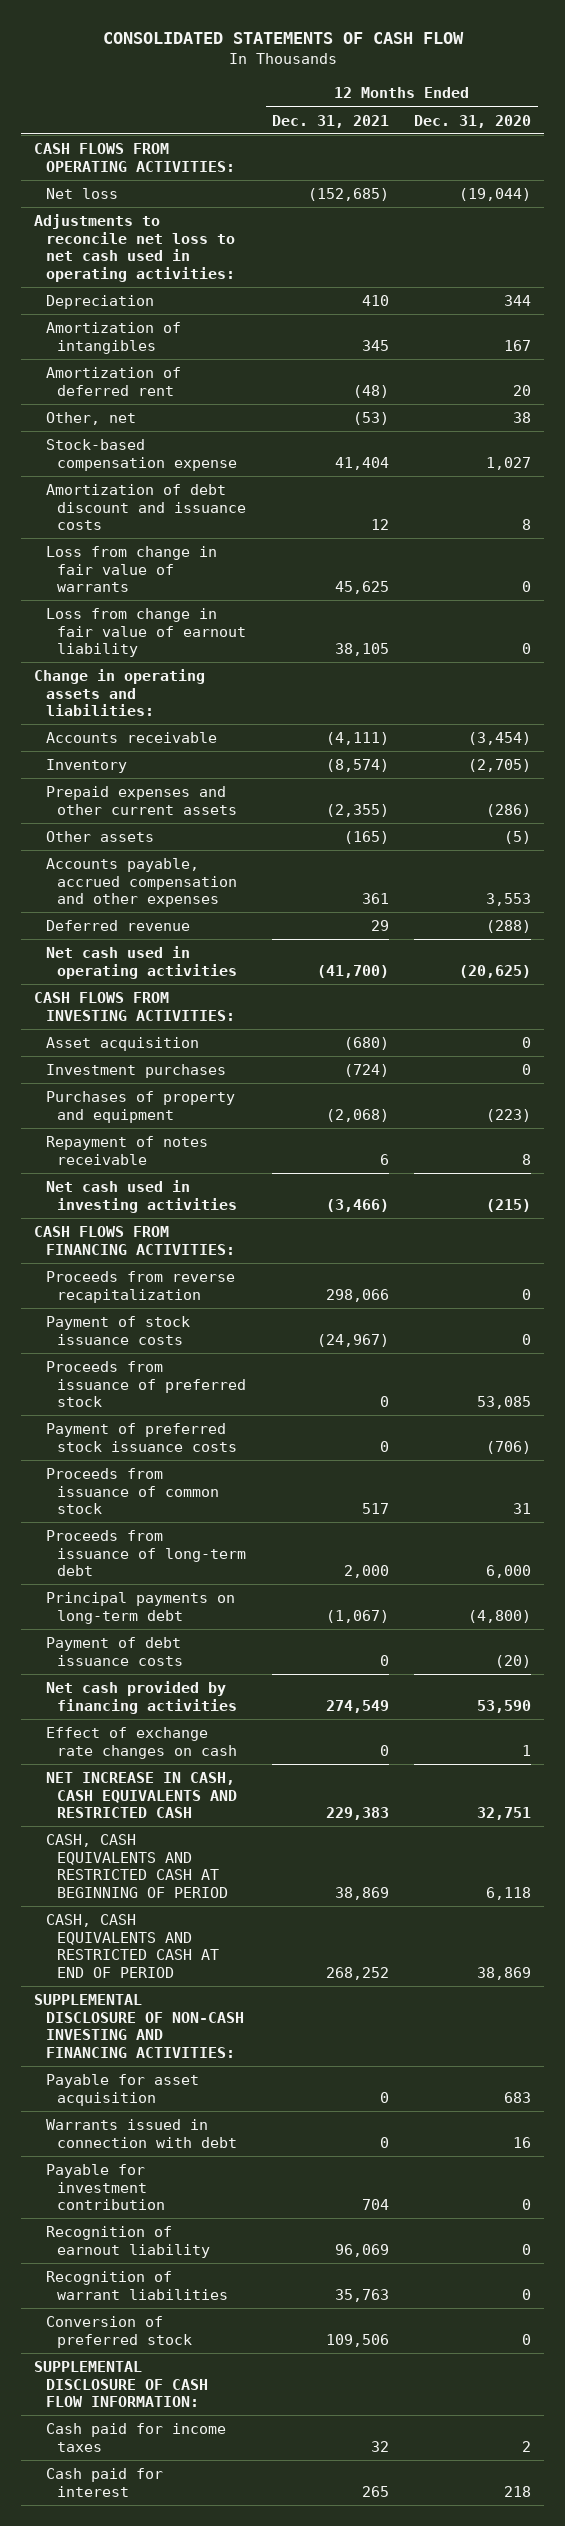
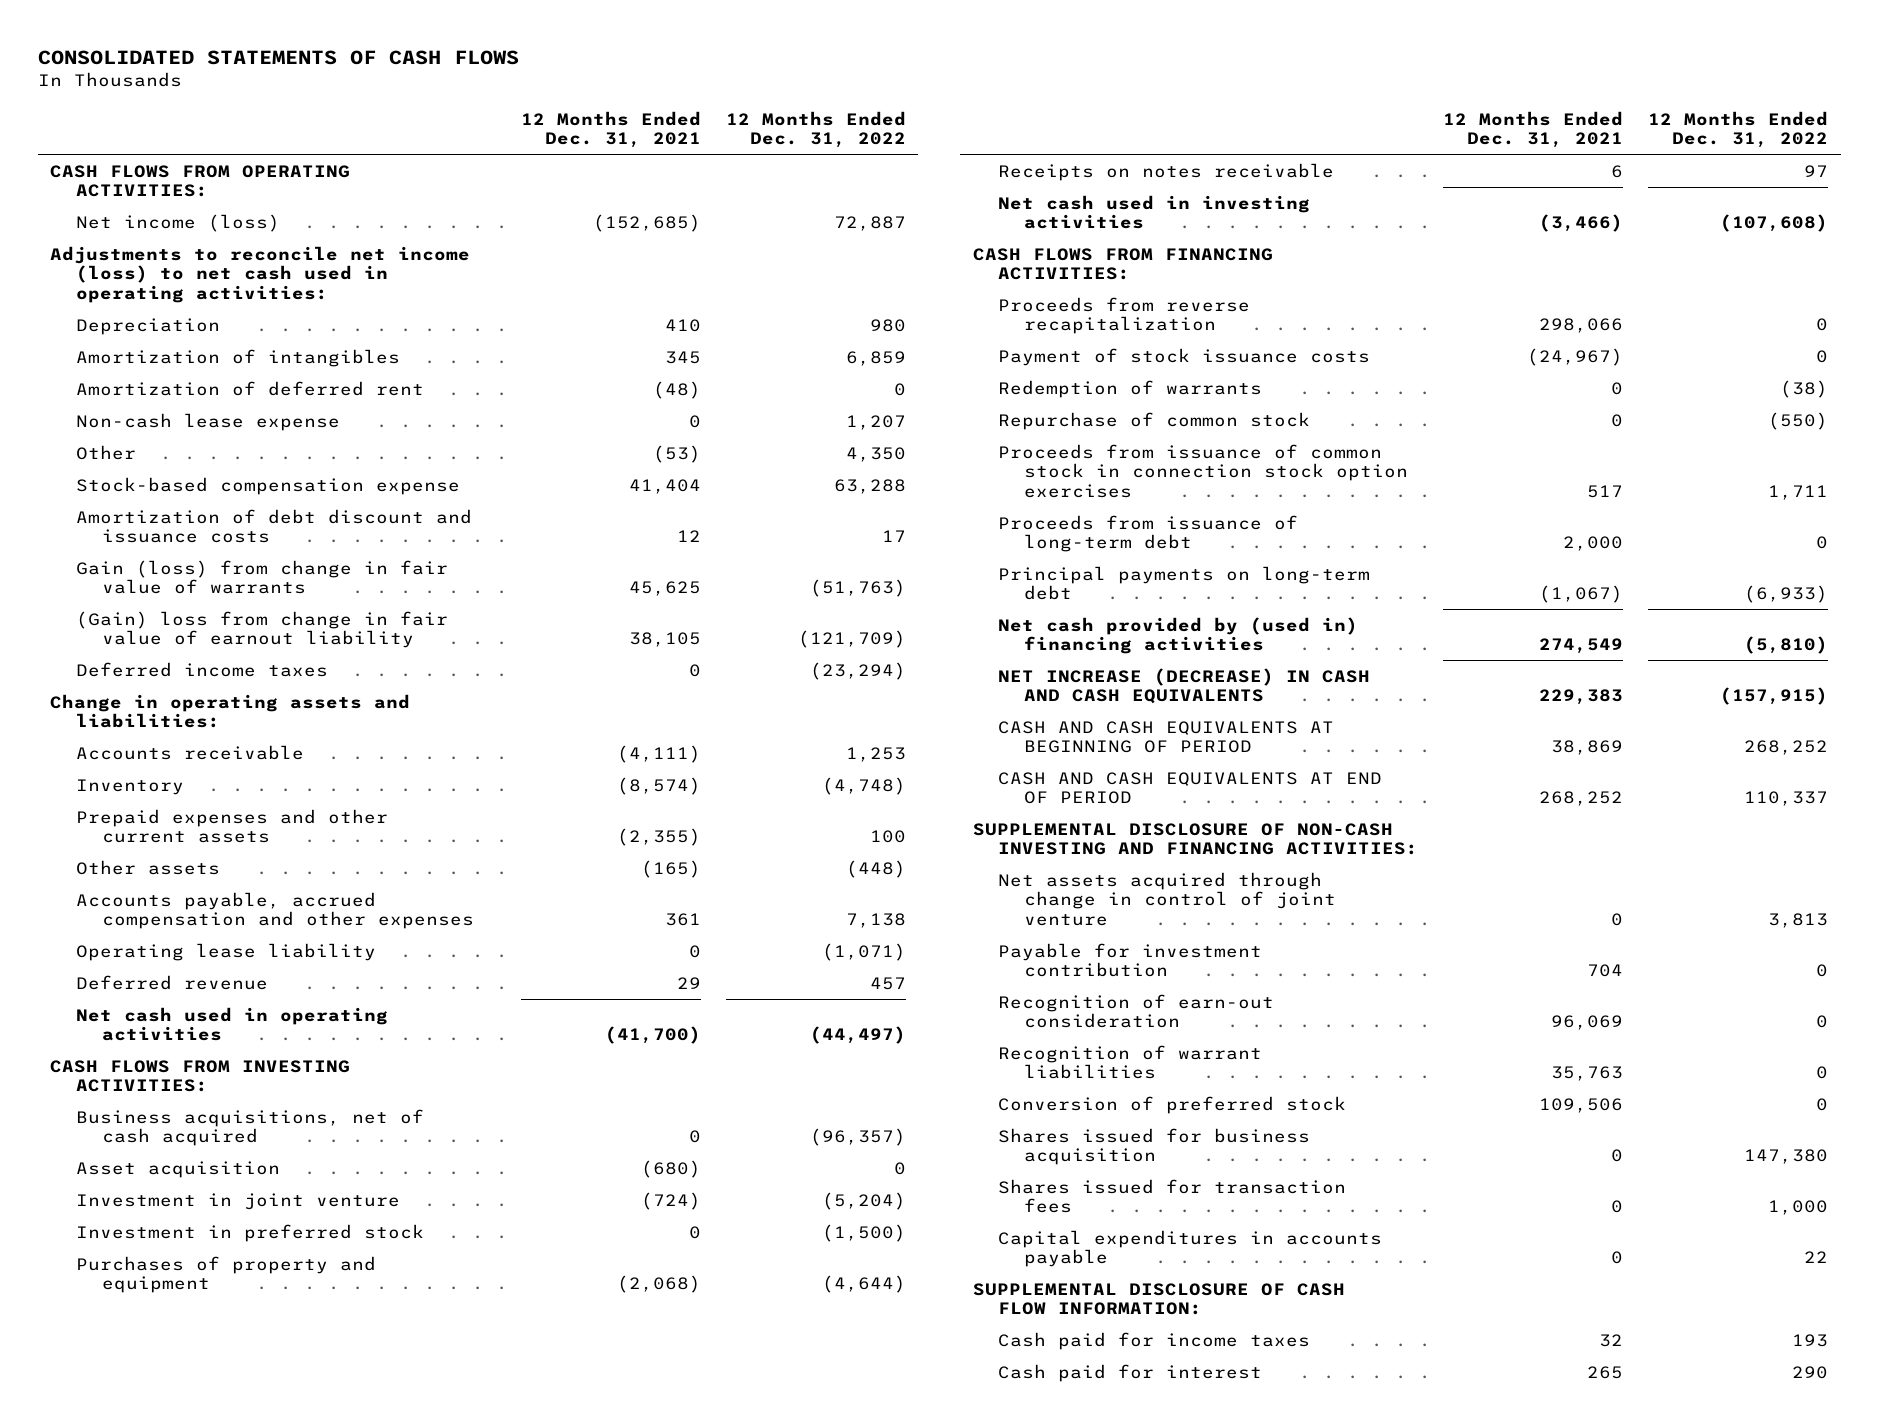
[102,32,464,45] CONSOLIDATED STATEMENTS OF CASH FLOW -> [37,49,519,65] CONSOLIDATED STATEMENTS OF CASH FLOWS
[414,114,532,128] Dec. 31, 2020 -> none
none -> [725,110,906,149] 12 Months Ended Dec. 31, 2022
[45,188,118,200] Net loss -> [75,213,280,232] Net income (loss)
[33,214,235,282] Adjustments to reconcile net loss to net cash used in operating activities: -> [50,245,471,303] Adjustments to reconcile net income (loss) to net cash used in operating activities:
none -> [75,412,340,431] Non-cash lease expense
[45,412,136,426] Other, net -> [75,444,136,460] Other
[45,546,217,593] Loss from change in fair value of warrants -> [75,559,448,595] Gain (loss) from change in fair value of warrants
[45,608,247,658] Loss from change in fair value of earnout liability -> [75,610,448,649] (Gain) loss from change in fair value of earnout liability
none -> [75,661,328,677] Deferred income taxes
none -> [75,942,376,961] Operating lease liability
none -> [75,1108,424,1147] Business acquisitions, net of cash acquired
[45,1064,226,1079] Investment purchases -> [75,1192,400,1210] Investment in joint venture
none -> [75,1223,424,1242] Investment in preferred stock
[45,1136,208,1165] Repayment of notes receivable -> [998,162,1335,181] Receipts on notes receivable
[45,1361,247,1408] Proceeds from issuance of preferred stock -> none
[45,1423,238,1452] Payment of preferred stock issuance costs -> none
none -> [998,379,1263,398] Redemption of warrants
none -> [998,411,1311,430] Repurchase of common stock
[45,1468,220,1515] Proceeds from issuance of common stock -> [998,443,1408,498] Proceeds from issuance of common stock in connection stock option exercises
[45,1637,184,1666] Payment of debt issuance costs -> none
[45,1727,238,1759] Effect of exchange rate changes on cash -> none
[45,1681,238,1714] Net cash provided by financing activities -> [998,616,1359,655] Net cash provided by (used in) financing activities
[45,1772,238,1819] NET INCREASE IN CASH, CASH EQUIVALENTS AND RESTRICTED CASH -> [998,667,1371,705] NET INCREASE (DECREASE) IN CASH AND CASH EQUIVALENTS
[45,1834,229,1898] CASH, CASH EQUIVALENTS AND RESTRICTED CASH AT BEGINNING OF PERIOD -> [998,720,1335,754] CASH AND CASH EQUIVALENTS AT BEGINNING OF PERIOD
[45,1914,220,1978] CASH, CASH EQUIVALENTS AND RESTRICTED CASH AT END OF PERIOD -> [998,771,1383,805] CASH AND CASH EQUIVALENTS AT END OF PERIOD
[45,2074,199,2106] Payable for asset acquisition -> none
[45,2119,238,2148] Warrants issued in connection with debt -> none
none -> [998,871,1336,926] Net assets acquired through change in control of joint venture
[45,2226,211,2258] Recognition of earnout liability -> [998,993,1275,1029] Recognition of earn-out consideration
none -> [998,1127,1311,1166] Shares issued for business acquisition
none -> [998,1178,1347,1214] Shares issued for transaction fees
none -> [998,1229,1383,1268] Capital expenditures in accounts payable

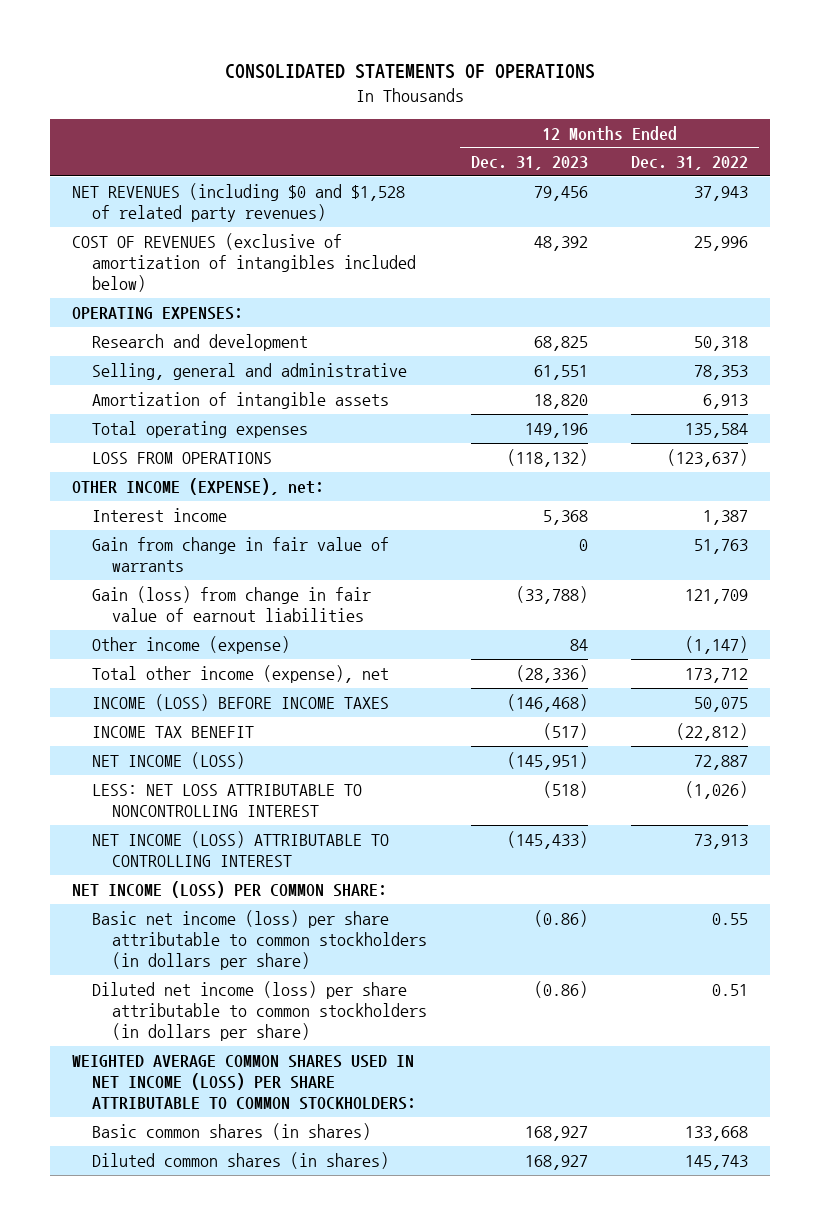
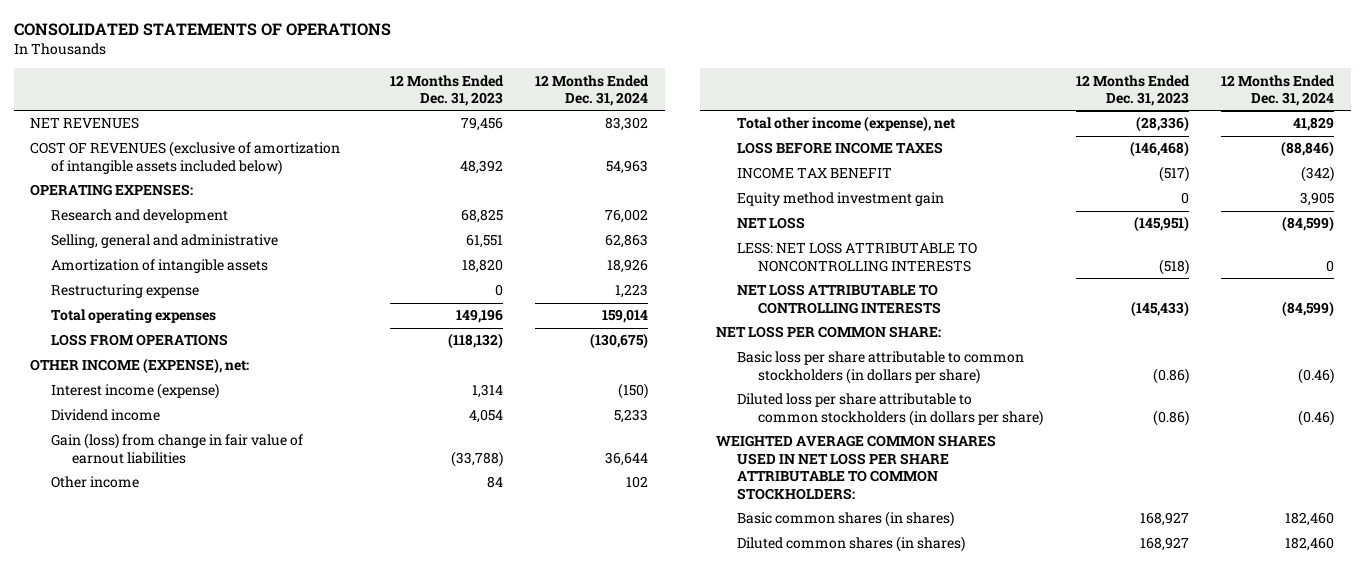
[631,156,749,171] Dec. 31, 2022 -> none
none -> [535,74,650,106] 12 Months Ended Dec. 31, 2024
[71,182,405,223] NET REVENUES (including $0 and $1,528 of related party revenues) -> [30,117,140,130] NET REVENUES
[71,232,417,293] COST OF REVENUES (exclusive of amortization of intangibles included below) -> [30,141,341,175] COST OF REVENUES (exclusive of amortization of intangible assets included below)
none -> [51,284,200,299] Restructuring expense
[92,536,390,573] Gain from change in fair value of warrants -> none
[92,507,228,522] Interest income -> [51,383,220,400] Interest income (expense)
[542,509,588,525] 5,368 -> [471,384,503,399] 1,314
none -> [51,409,161,422] Dividend income
[92,635,291,654] Other income (expense) -> [51,476,140,489] Other income
[92,693,390,711] INCOME (LOSS) BEFORE INCOME TAXES -> [736,142,943,155] LOSS BEFORE INCOME TAXES
none -> [736,192,944,207] Equity method investment gain
[92,751,246,769] NET INCOME (LOSS) -> [736,217,805,230] NET LOSS
[92,783,363,818] LESS: NET LOSS ATTRIBUTABLE TO NONCONTROLLING INTEREST -> [736,242,977,272] LESS: NET LOSS ATTRIBUTABLE TO NONCONTROLLING INTERESTS
[92,830,390,868] NET INCOME (LOSS) ATTRIBUTABLE TO CONTROLLING INTEREST -> [736,284,941,314] NET LOSS ATTRIBUTABLE TO CONTROLLING INTERESTS
[71,880,387,898] NET INCOME (LOSS) PER COMMON SHARE: -> [715,326,941,339] NET LOSS PER COMMON SHARE:
[92,909,428,971] Basic net income (loss) per share attributable to common stockholders (in dollars per share) -> [736,351,1024,384] Basic loss per share attributable to common stockholders (in dollars per share)
[92,980,428,1042] Diluted net income (loss) per share attributable to common stockholders (in dollars per share) -> [736,393,1043,426] Diluted loss per share attributable to common stockholders (in dollars per share)
[71,1054,417,1111] WEIGHTED AVERAGE COMMON SHARES USED IN NET INCOME (LOSS) PER SHARE ATTRIBUTABLE TO COMMON STOCKHOLDERS: -> [715,435,996,500] WEIGHTED AVERAGE COMMON SHARES USED IN NET LOSS PER SHARE ATTRIBUTABLE TO COMMON STOCKHOLDERS:

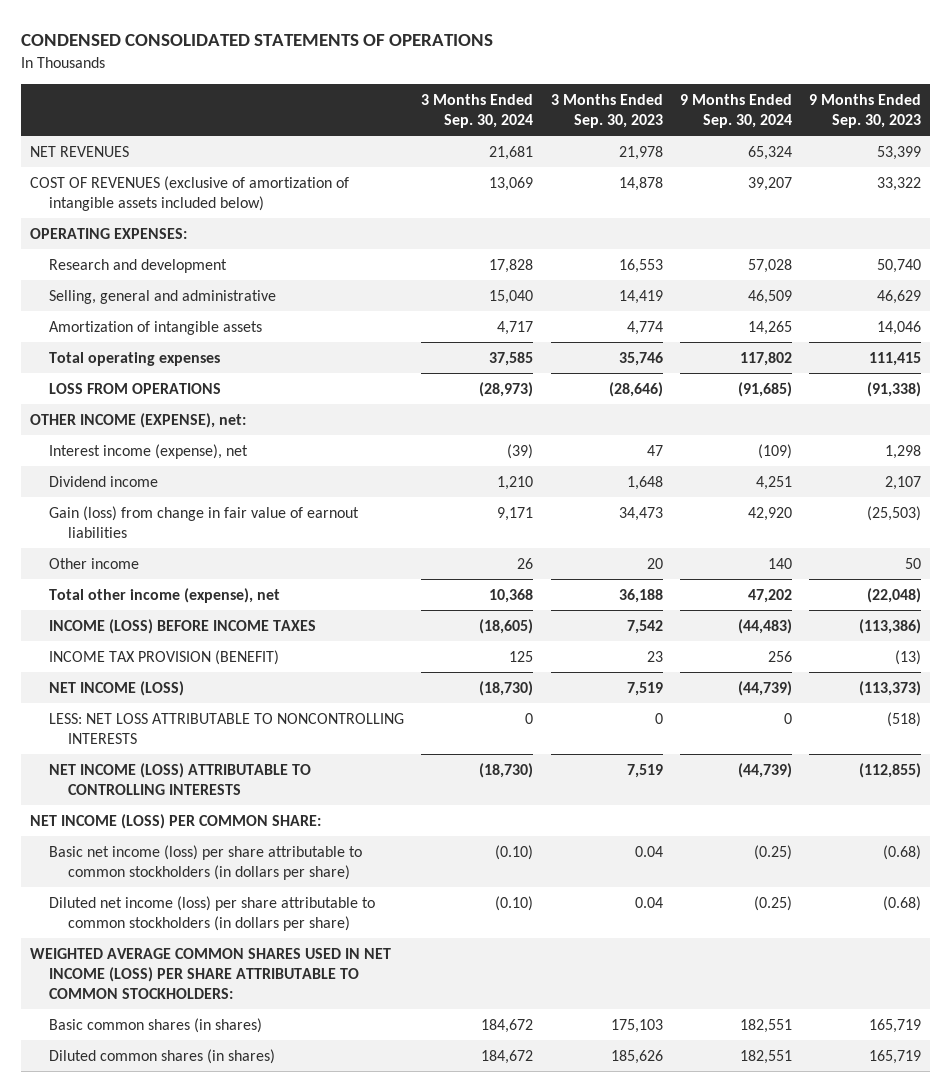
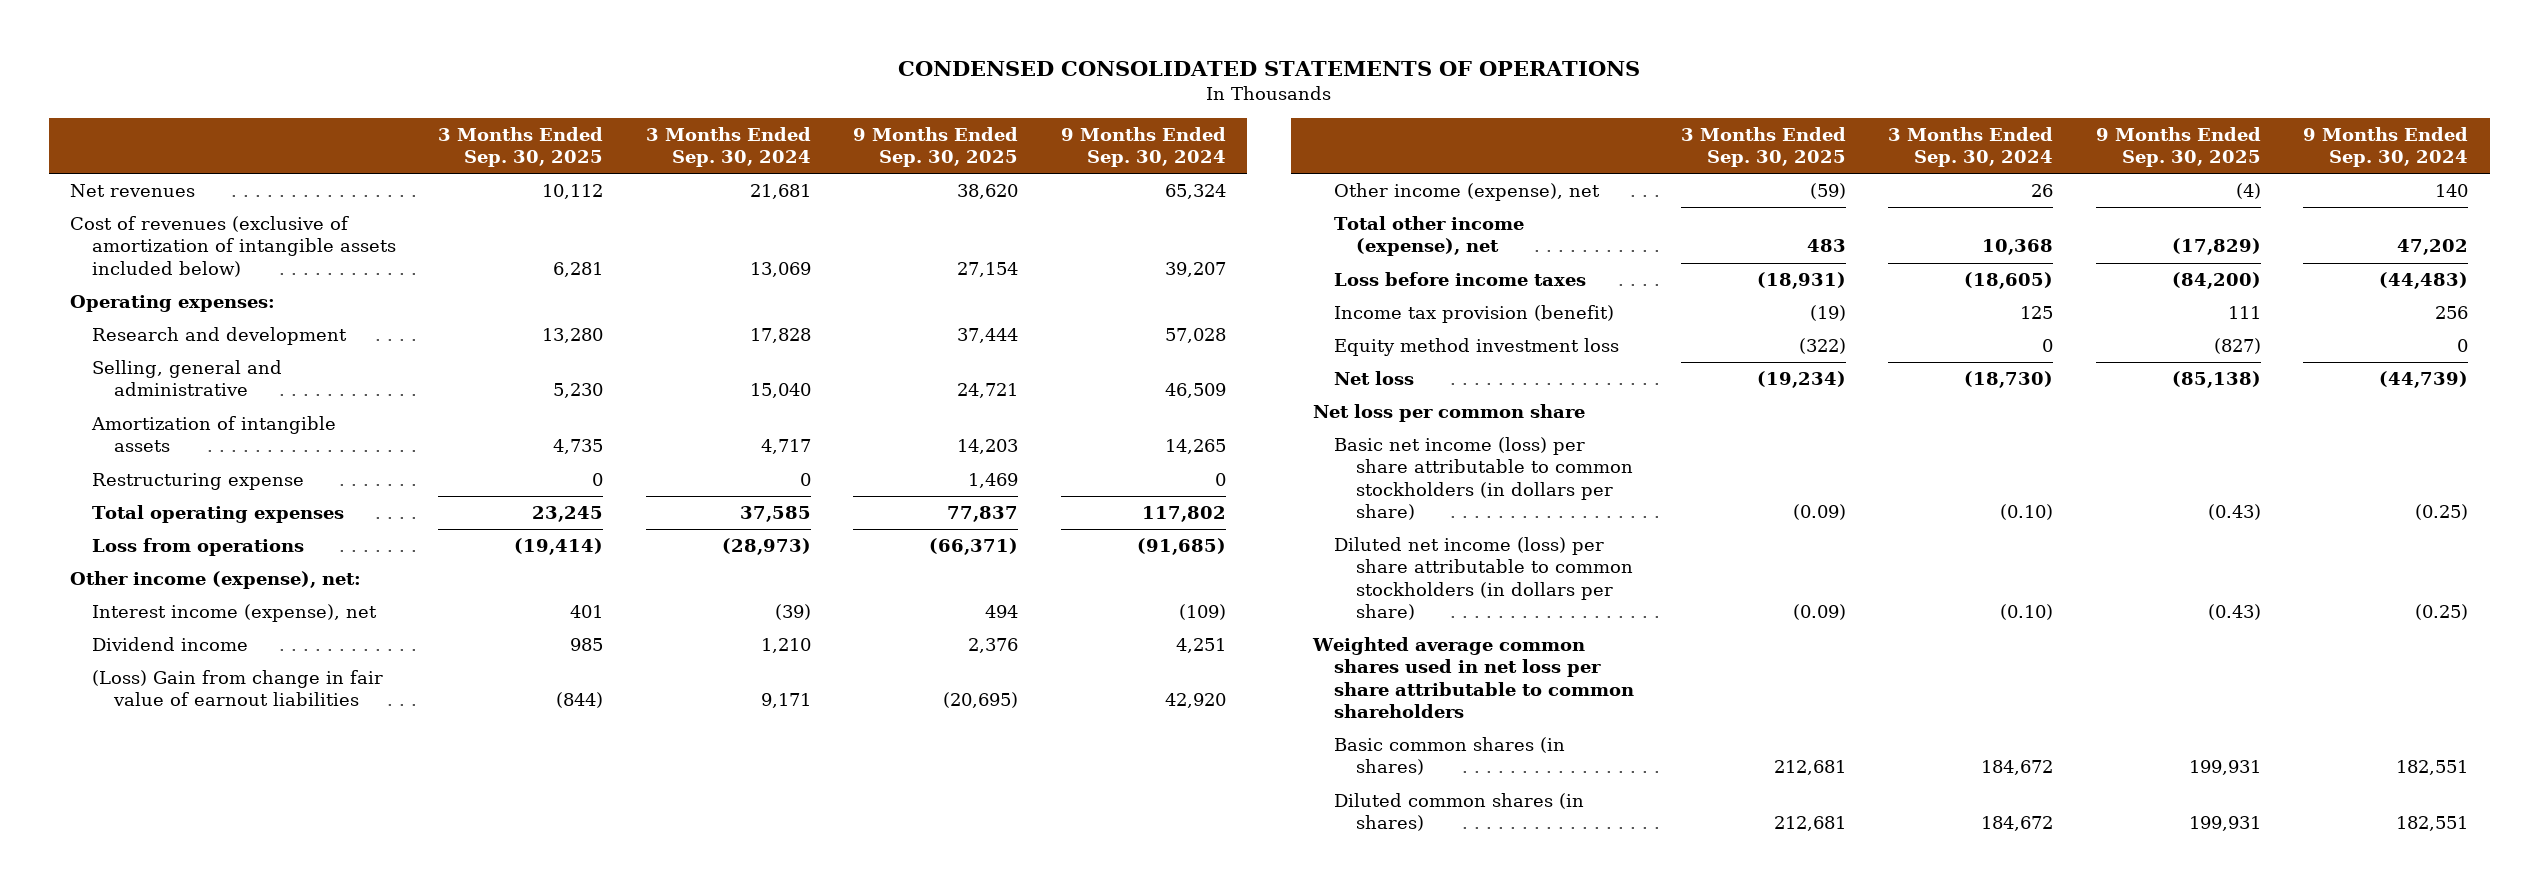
[550,93,663,128] 3 Months Ended Sep. 30, 2023 -> none
[809,93,922,128] 9 Months Ended Sep. 30, 2023 -> none
none -> [438,126,604,168] 3 Months Ended Sep. 30, 2025
none -> [853,126,1019,168] 9 Months Ended Sep. 30, 2025
[29,145,129,157] NET REVENUES -> [70,184,196,198] Net revenues
[29,175,349,211] COST OF REVENUES (exclusive of amortization of intangible assets included below) -> [70,216,396,277] Cost of revenues (exclusive of amortization of intangible assets included below)
[29,227,187,239] OPERATING EXPENSES: -> [70,295,276,313] Operating expenses:
none -> [91,473,304,491] Restructuring expense
[49,382,222,394] LOSS FROM OPERATIONS -> [91,538,304,557] Loss from operations
[29,412,246,428] OTHER INCOME (EXPENSE), net: -> [70,571,362,590] Other income (expense), net:
[49,505,360,538] Gain (loss) from change in fair value of earnout liabilities -> [91,670,383,707] (Loss) Gain from change in fair value of earnout liabilities
[49,557,140,569] Other income -> [1334,183,1601,202] Other income (expense), net
[49,712,405,744] LESS: NET LOSS ATTRIBUTABLE TO NONCONTROLLING INTERESTS -> none
[49,762,312,795] NET INCOME (LOSS) ATTRIBUTABLE TO CONTROLLING INTERESTS -> none
[49,618,317,634] INCOME (LOSS) BEFORE INCOME TAXES -> [1334,272,1587,287] Loss before income taxes
[49,649,280,665] INCOME TAX PROVISION (BENEFIT) -> [1334,305,1615,324] Income tax provision (benefit)
none -> [1334,338,1620,357] Equity method investment loss
[49,680,185,696] NET INCOME (LOSS) -> [1334,371,1415,386] Net loss
[29,813,321,829] NET INCOME (LOSS) PER COMMON SHARE: -> [1312,404,1585,423] Net loss per common share
[29,947,391,1000] WEIGHTED AVERAGE COMMON SHARES USED IN NET INCOME (LOSS) PER SHARE ATTRIBUTABLE TO COMMON STOCKHOLDERS: -> [1311,637,1635,718] Weighted average common shares used in net loss per share attributable to common shareholders

